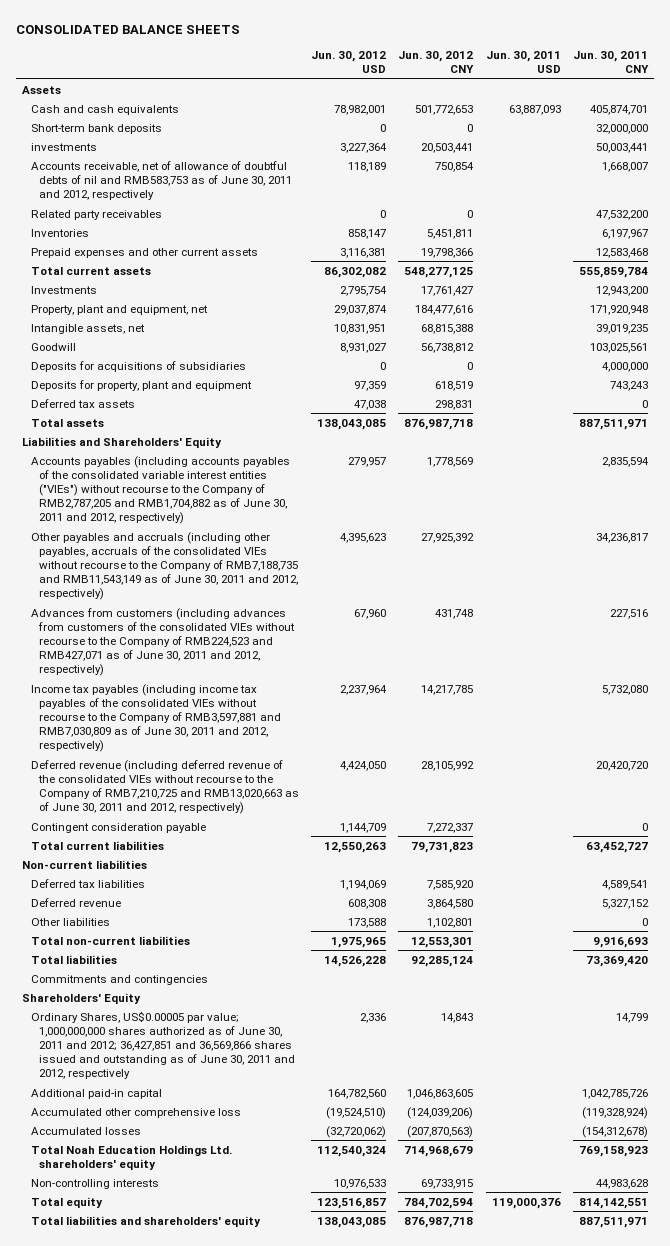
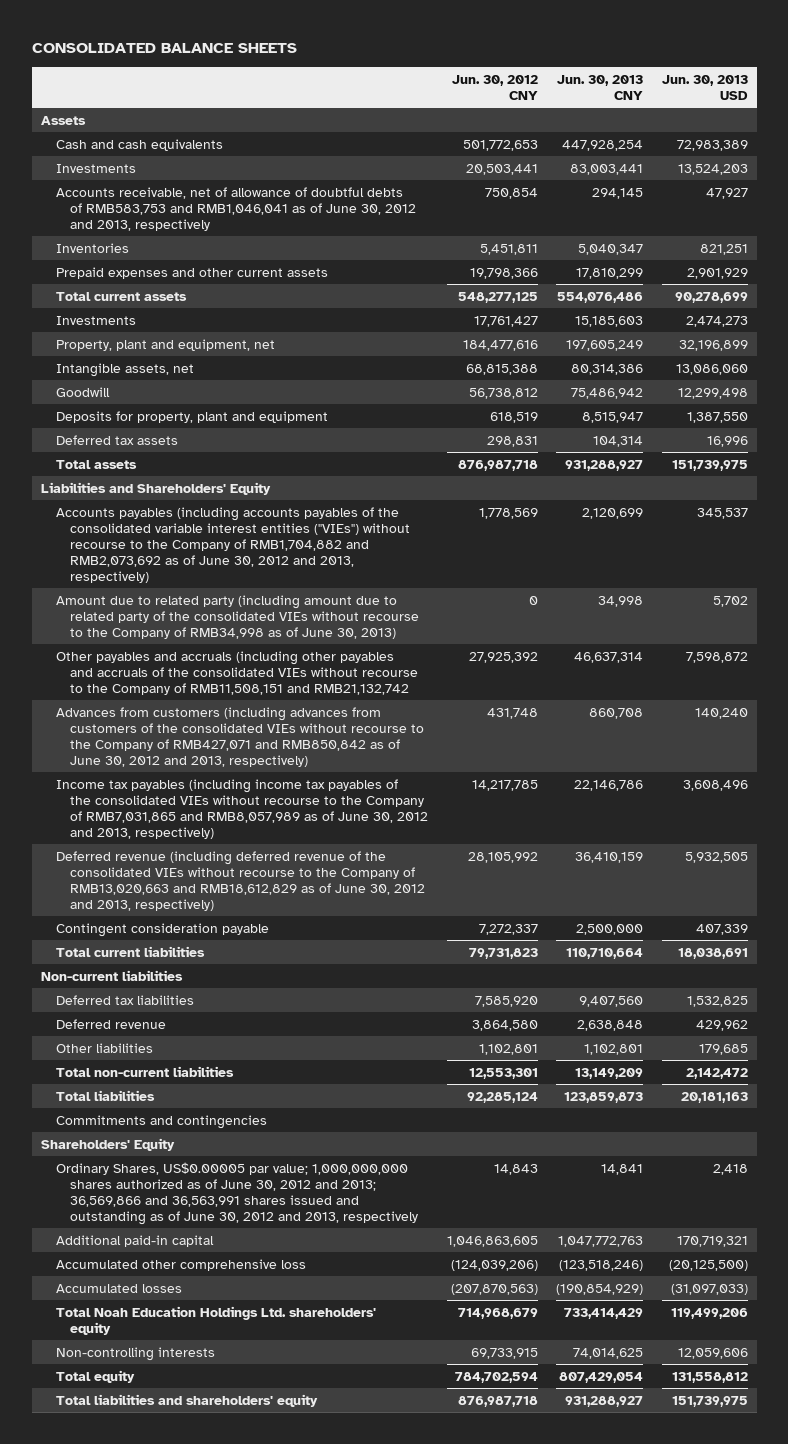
[311,51,387,74] Jun. 30, 2012 USD -> none
[485,51,561,74] Jun. 30, 2011 USD -> none
[573,51,650,74] Jun. 30, 2011 CNY -> none
none -> [557,74,644,100] Jun. 30, 2013 CNY
none -> [661,74,748,100] Jun. 30, 2013 USD
[30,123,162,134] Short-term bank deposits -> none
[30,209,162,220] Related party receivables -> none
[30,142,97,151] investments -> [55,163,136,173] Investments
[30,160,292,201] Accounts receivable, net of allowance of doubtful debts of nil and RMB583,753 as of June 30, 2011 and 2012, respectively -> [55,186,417,231] Accounts receivable, net of allowance of doubtful debts of RMB583,753 and RMB1,046,041 as of June 30, 2012 and 2013, respectively
[30,360,246,372] Deposits for acquisitions of subsidiaries -> none
[30,455,290,525] Accounts payables (including accounts payables of the consolidated variable interest entities ("VIEs") without recourse to the Company of RMB2,787,205 and RMB1,704,882 as of June 30, 2011 and 2012, respectively) -> [55,506,411,583] Accounts payables (including accounts payables of the consolidated variable interest entities ("VIEs") without recourse to the Company of RMB1,704,882 and RMB2,073,692 as of June 30, 2012 and 2013, respectively)
none -> [55,594,420,639] Amount due to related party (including amount due to related party of the consolidated VIEs without recourse to the Company of RMB34,998 as of June 30, 2013)
[30,531,298,601] Other payables and accruals (including other payables, accruals of the consolidated VIEs without recourse to the Company of RMB7,188,735 and RMB11,543,149 as of June 30, 2011 and 2012, respectively) -> [55,650,419,695] Other payables and accruals (including other payables and accruals of the consolidated VIEs without recourse to the Company of RMB11,508,151 and RMB21,132,742
[30,607,295,677] Advances from customers (including advances from customers of the consolidated VIEs without recourse to the Company of RMB224,523 and RMB427,071 as of June 30, 2011 and 2012, respectively) -> [55,706,425,767] Advances from customers (including advances from customers of the consolidated VIEs without recourse to the Company of RMB427,071 and RMB850,842 as of June 30, 2012 and 2013, respectively)
[30,683,281,753] Income tax payables (including income tax payables of the consolidated VIEs without recourse to the Company of RMB3,597,881 and RMB7,030,809 as of June 30, 2011 and 2012, respectively) -> [55,778,429,839] Income tax payables (including income tax payables of the consolidated VIEs without recourse to the Company of RMB7,031,865 and RMB8,057,989 as of June 30, 2012 and 2013, respectively)
[30,759,299,815] Deferred revenue (including deferred revenue of the consolidated VIEs without recourse to the Company of RMB7,210,725 and RMB13,020,663 as of June 30, 2011 and 2012, respectively) -> [55,850,426,911] Deferred revenue (including deferred revenue of the consolidated VIEs without recourse to the Company of RMB13,020,663 and RMB18,612,829 as of June 30, 2012 and 2013, respectively)
[30,1010,295,1080] Ordinary Shares, US$0.00005 par value; 1,000,000,000 shares authorized as of June 30, 2011 and 2012; 36,427,851 and 36,569,866 shares issued and outstanding as of June 30, 2011 and 2012, respectively -> [55,1161,419,1225] Ordinary Shares, US$0.00005 par value; 1,000,000,000 shares authorized as of June 30, 2012 and 2013; 36,569,866 and 36,563,991 shares issued and outstanding as of June 30, 2012 and 2013, respectively

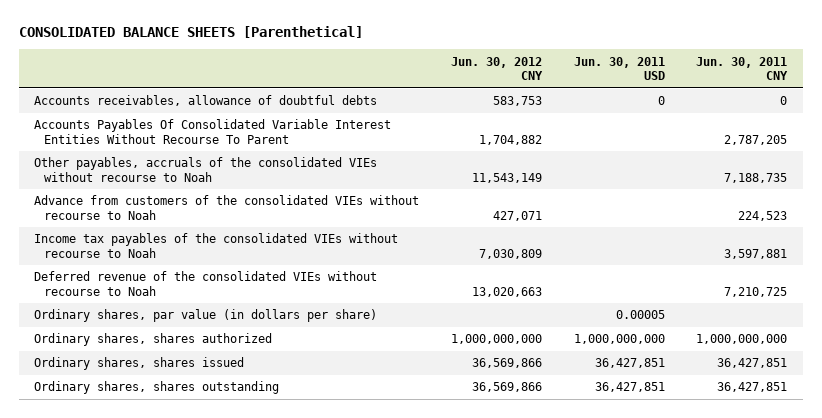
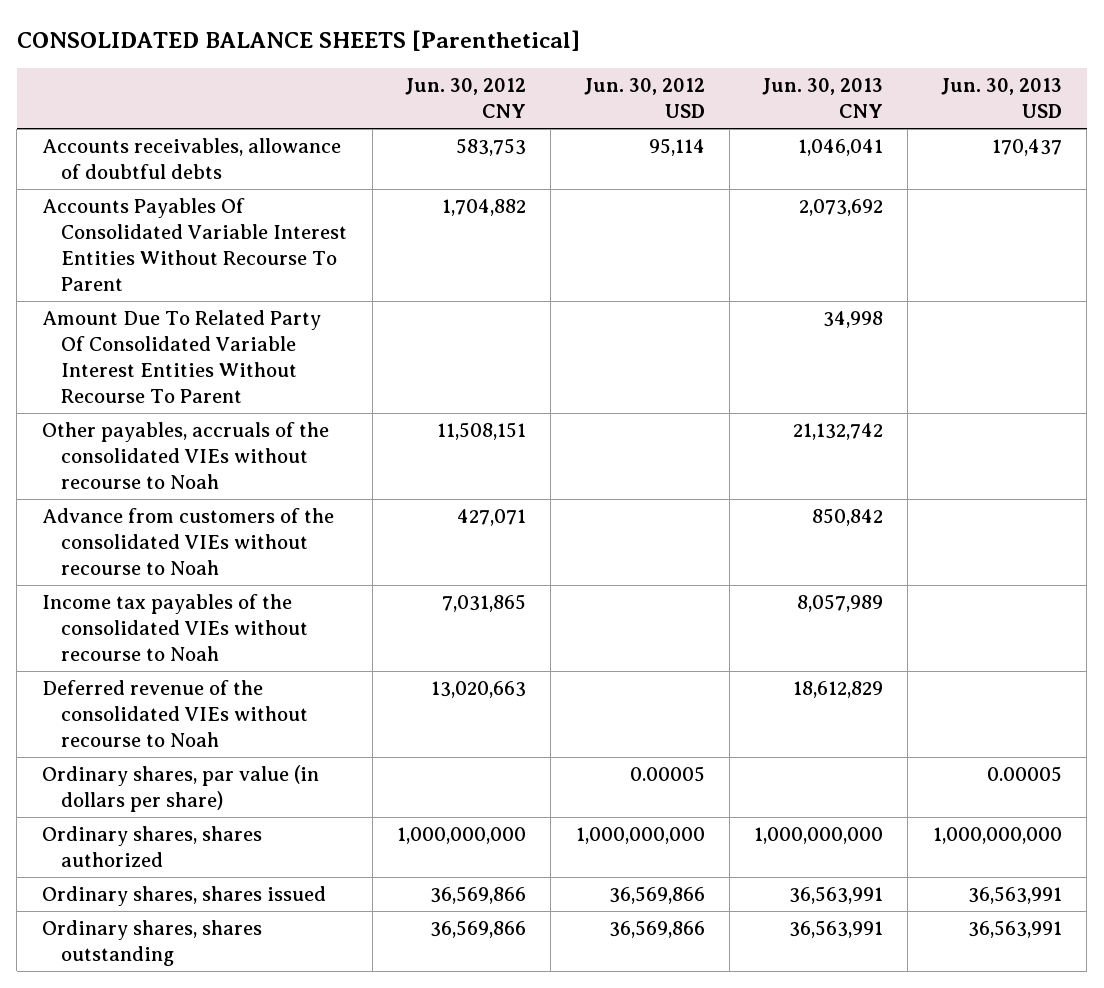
[573,56,665,81] Jun. 30, 2011 USD -> none
[696,56,789,81] Jun. 30, 2011 CNY -> none
none -> [583,78,705,119] Jun. 30, 2012 USD
none -> [762,78,884,119] Jun. 30, 2013 CNY
none -> [940,78,1062,119] Jun. 30, 2013 USD
none -> [41,310,321,403] Amount Due To Related Party Of Consolidated Variable Interest Entities Without Recourse To Parent
[471,172,542,183] 11,543,149 -> [436,422,526,441] 11,508,151
[478,248,542,259] 7,030,809 -> [441,594,526,613] 7,031,865

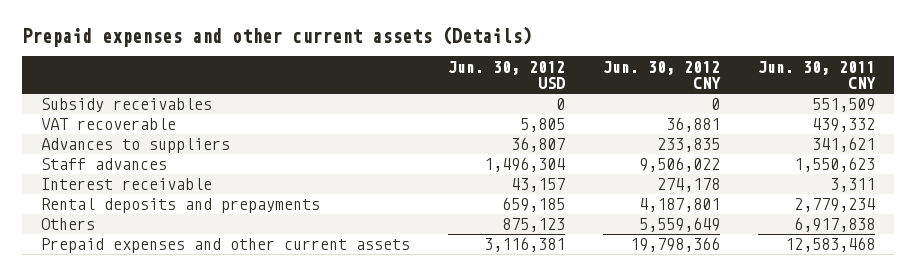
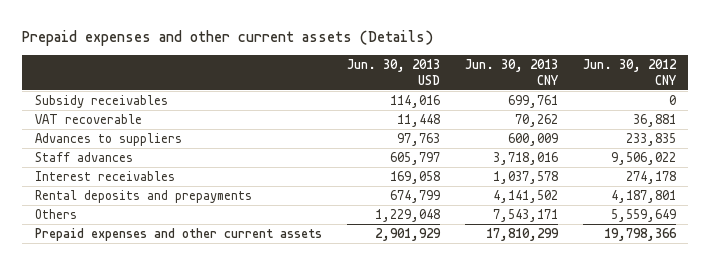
[447,60,565,90] Jun. 30, 2012 USD -> none
[757,60,876,90] Jun. 30, 2011 CNY -> none
none -> [346,58,440,85] Jun. 30, 2013 USD
none -> [464,58,558,85] Jun. 30, 2013 CNY
[40,178,212,191] Interest receivable -> [34,170,175,181] Interest receivables

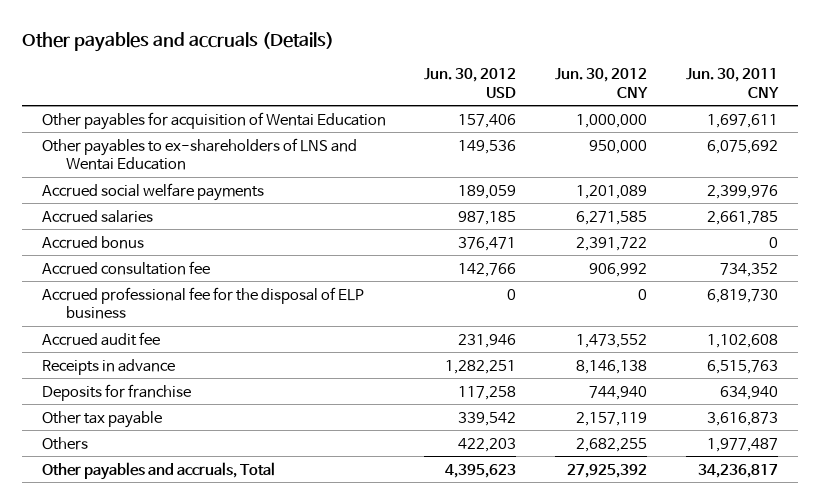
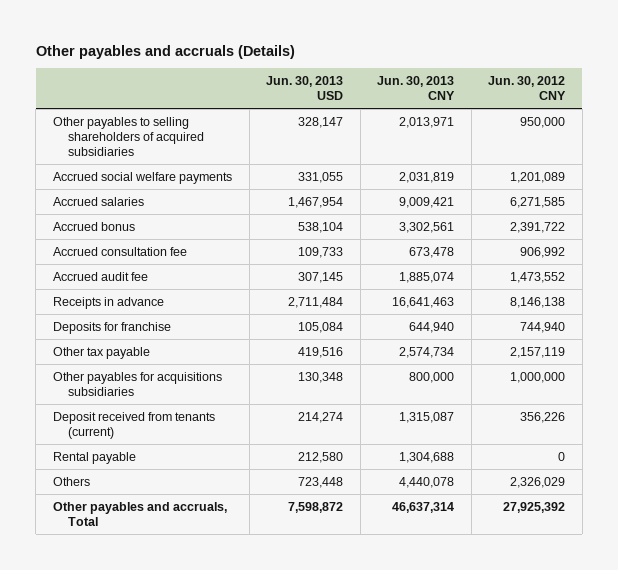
[424,68,517,98] Jun. 30, 2012 USD -> none
[686,68,780,98] Jun. 30, 2011 CNY -> none
none -> [266,76,344,101] Jun. 30, 2013 USD
none -> [377,76,456,101] Jun. 30, 2013 CNY
[41,111,386,130] Other payables for acquisition of Wentai Education -> none
[41,137,357,170] Other payables to ex-shareholders of LNS and Wentai Education -> [53,116,204,157] Other payables to selling shareholders of acquired subsidiaries
[41,286,364,319] Accrued professional fee for the disposal of ELP business -> none
none -> [53,371,223,396] Other payables for acquisitions subsidiaries
none -> [53,411,216,439] Deposit received from tenants (current)
none -> [53,451,137,464] Rental payable
[576,437,648,452] 2,682,255 -> [510,476,566,488] 2,326,029

